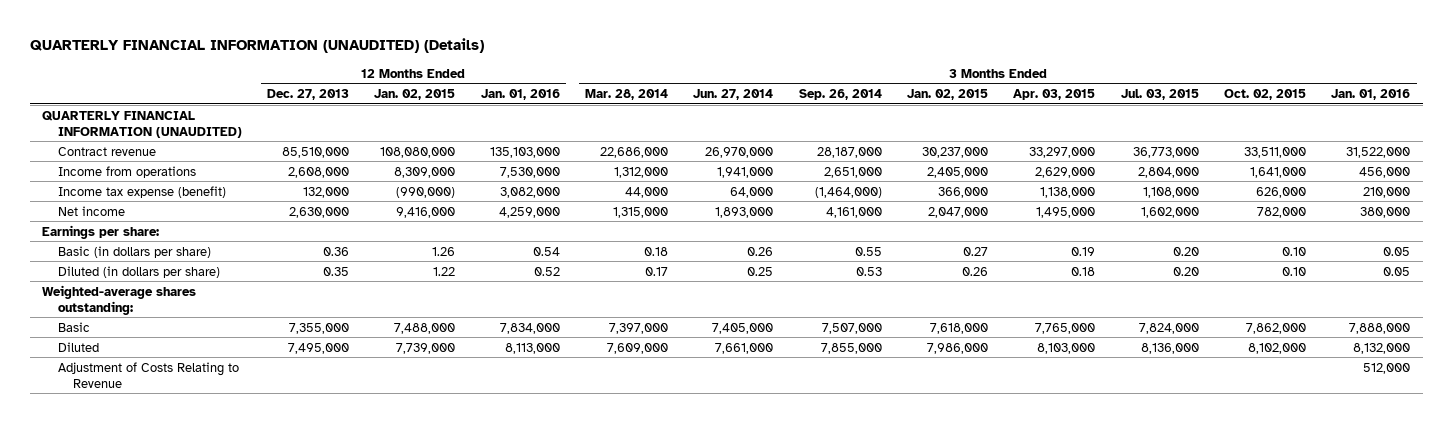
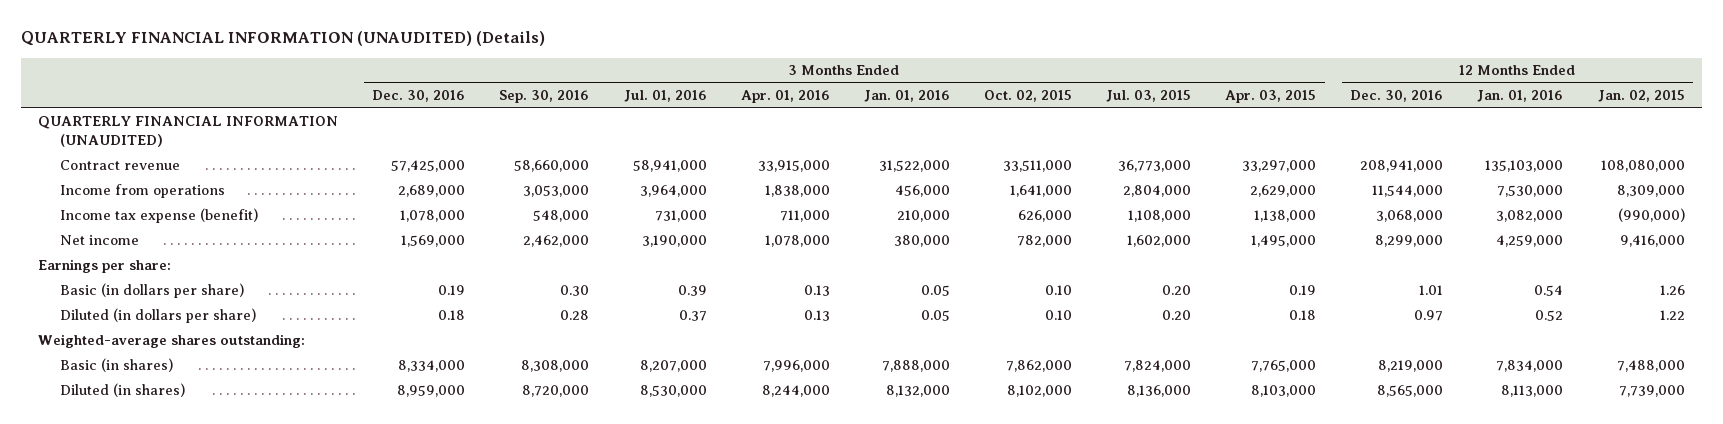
[266,89,349,101] Dec. 27, 2013 -> none
[585,89,669,101] Mar. 28, 2014 -> none
[693,89,774,101] Jun. 27, 2014 -> none
[798,89,882,101] Sep. 26, 2014 -> none
[907,89,989,101] Jan. 02, 2015 -> none
none -> [372,90,466,103] Dec. 30, 2016
none -> [499,90,590,104] Sep. 30, 2016
none -> [623,90,707,103] Jul. 01, 2016
none -> [740,90,830,104] Apr. 01, 2016
none -> [1350,90,1444,103] Dec. 30, 2016
[57,361,239,388] Adjustment of Costs Relating to Revenue -> none
[57,321,90,332] Basic -> [59,358,173,373] Basic (in shares)
[57,341,99,352] Diluted -> [59,383,185,398] Diluted (in shares)

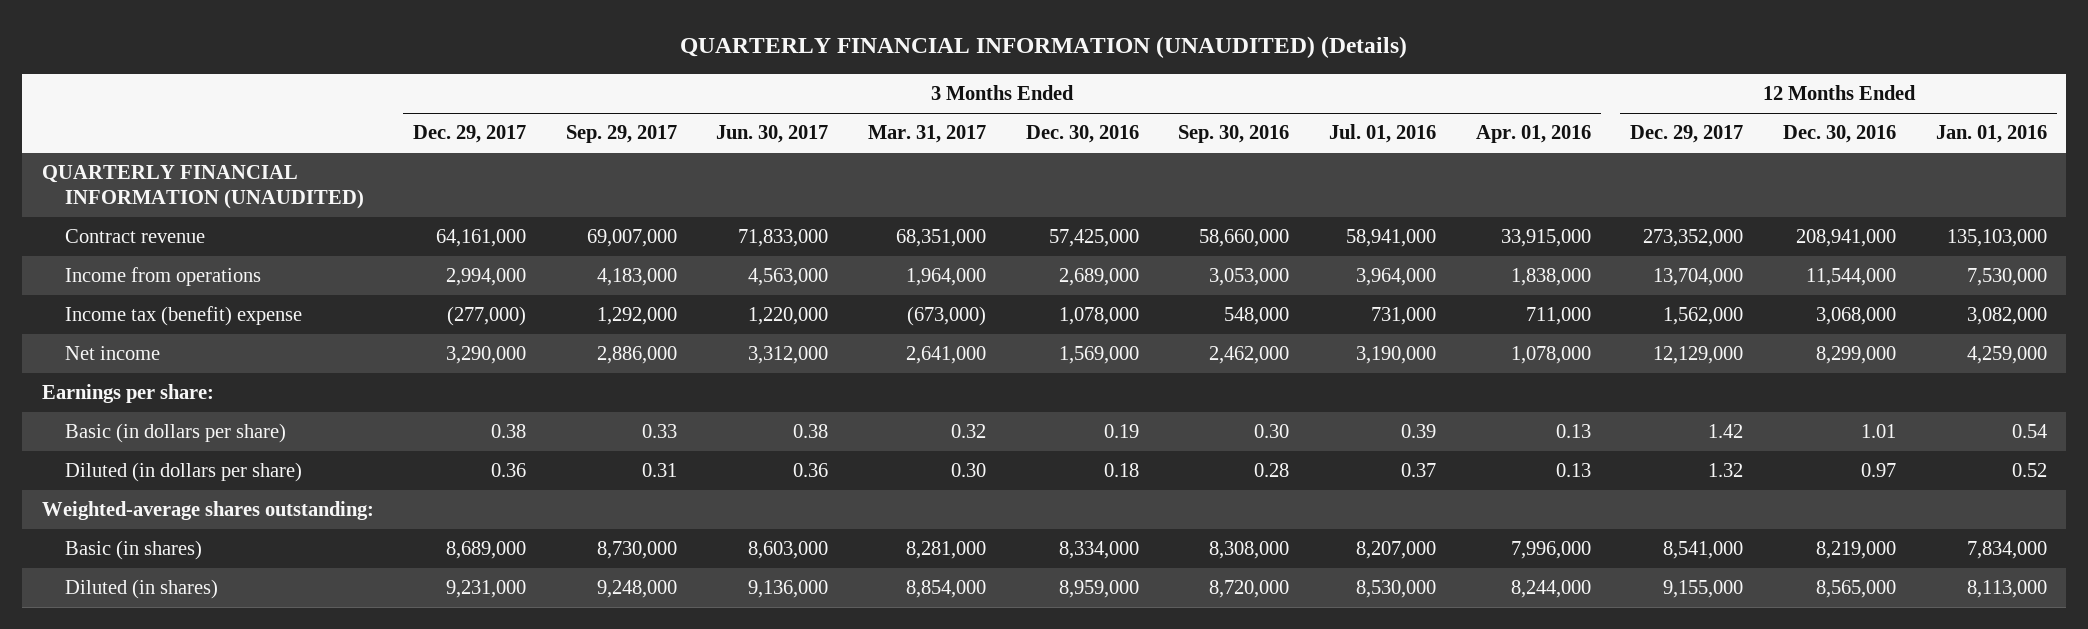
[863,90,950,103] Jan. 01, 2016 -> none
[983,90,1072,103] Oct. 02, 2015 -> none
[1106,90,1192,103] Jul. 03, 2015 -> none
[1225,90,1317,104] Apr. 03, 2015 -> none
[1597,90,1685,103] Jan. 02, 2015 -> none
none -> [413,125,527,144] Dec. 29, 2017
none -> [565,125,677,144] Sep. 29, 2017
none -> [716,125,829,144] Jun. 30, 2017
none -> [868,125,987,144] Mar. 31, 2017
none -> [1630,125,1744,144] Dec. 29, 2017
[59,208,258,224] Income tax expense (benefit) -> [65,306,303,327] Income tax (benefit) expense

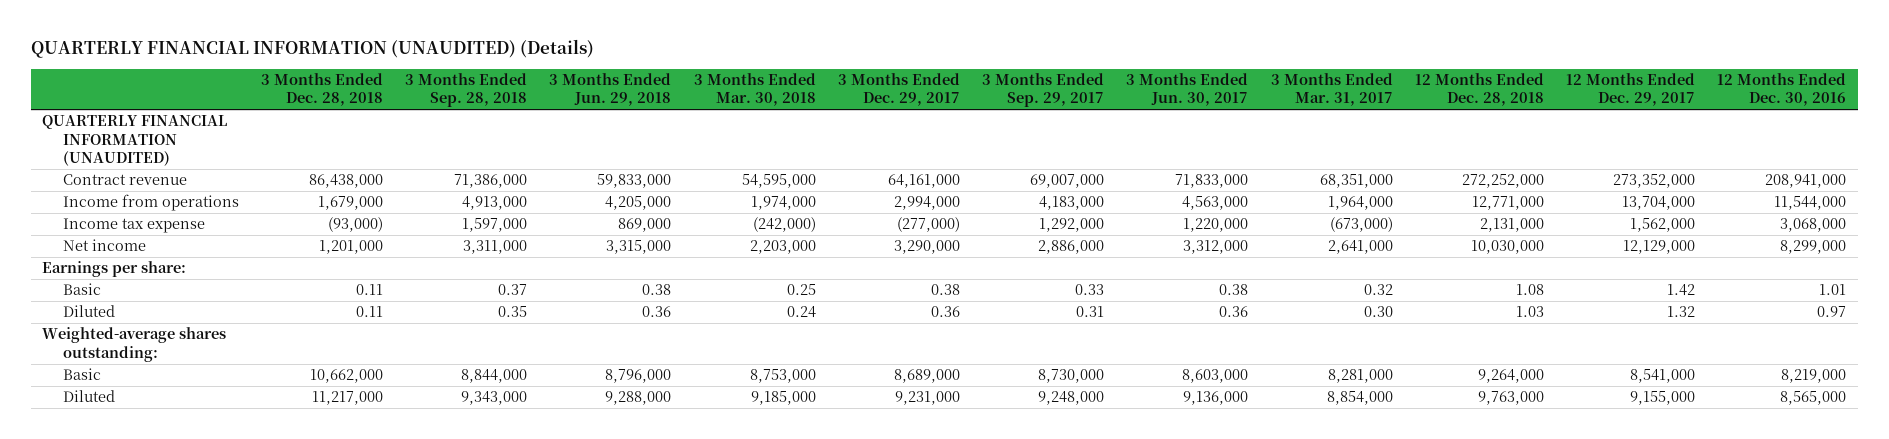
[1025,125,1139,144] Dec. 30, 2016 -> none
[1178,125,1290,144] Sep. 30, 2016 -> none
[1329,124,1437,144] Jul. 01, 2016 -> none
[1475,125,1591,144] Apr. 01, 2016 -> none
[1935,125,2047,144] Jan. 01, 2016 -> none
none -> [260,72,383,107] 3 Months Ended Dec. 28, 2018
none -> [405,72,528,108] 3 Months Ended Sep. 28, 2018
none -> [549,72,672,107] 3 Months Ended Jun. 29, 2018
none -> [693,72,816,107] 3 Months Ended Mar. 30, 2018
none -> [1414,72,1544,107] 12 Months Ended Dec. 28, 2018
[65,306,303,327] Income tax (benefit) expense -> [62,218,205,234] Income tax expense
[65,423,287,444] Basic (in dollars per share) -> [62,283,101,296] Basic
[65,462,303,483] Diluted (in dollars per share) -> [62,305,115,318] Diluted
[65,540,203,561] Basic (in shares) -> [62,368,101,381] Basic
[65,579,219,600] Diluted (in shares) -> [62,390,115,403] Diluted

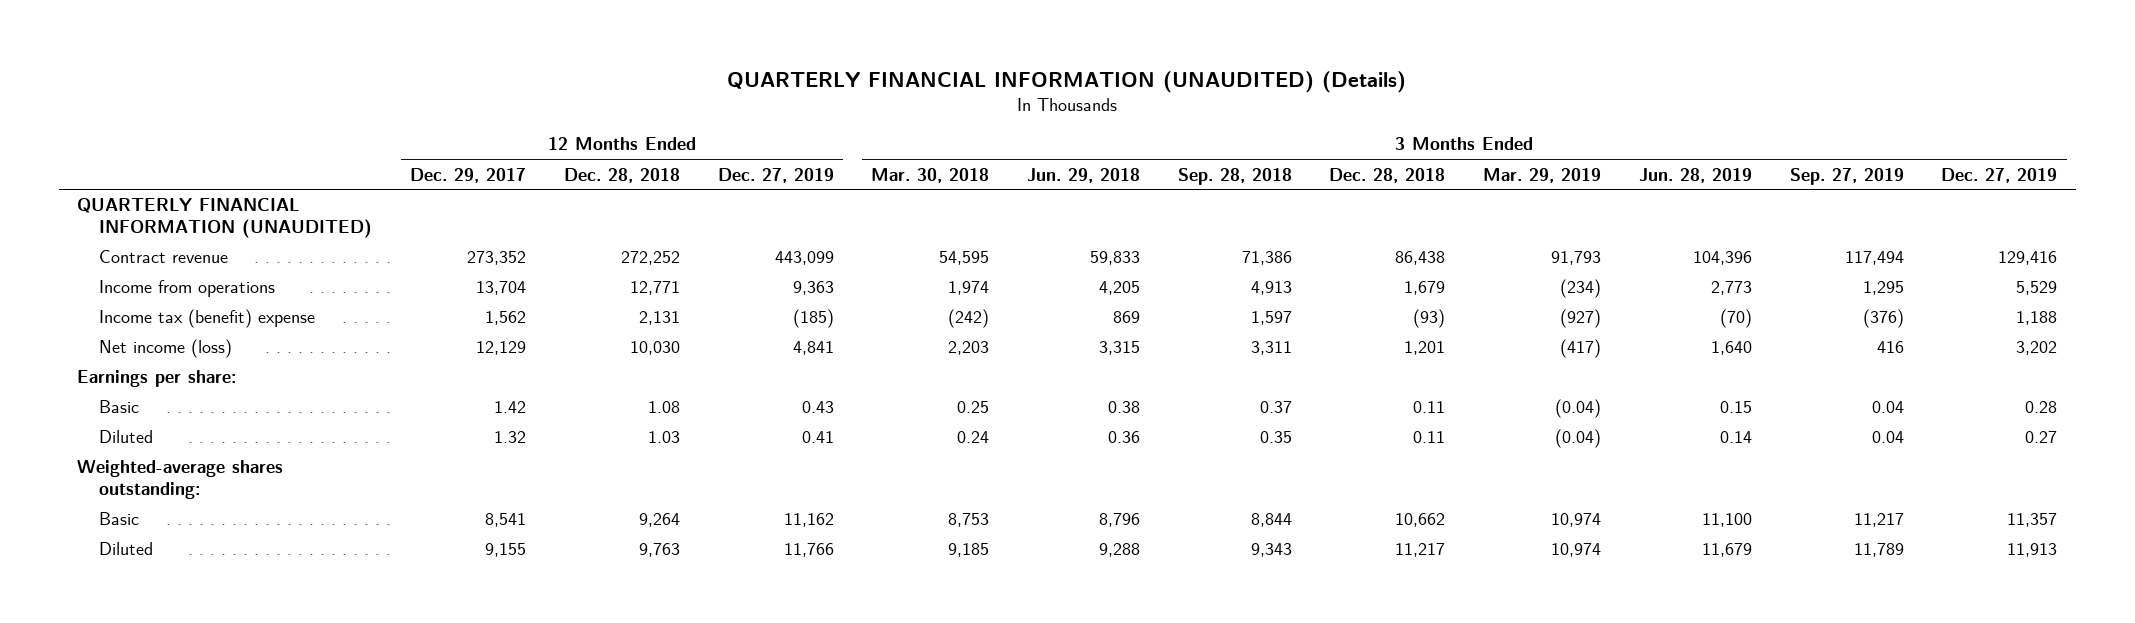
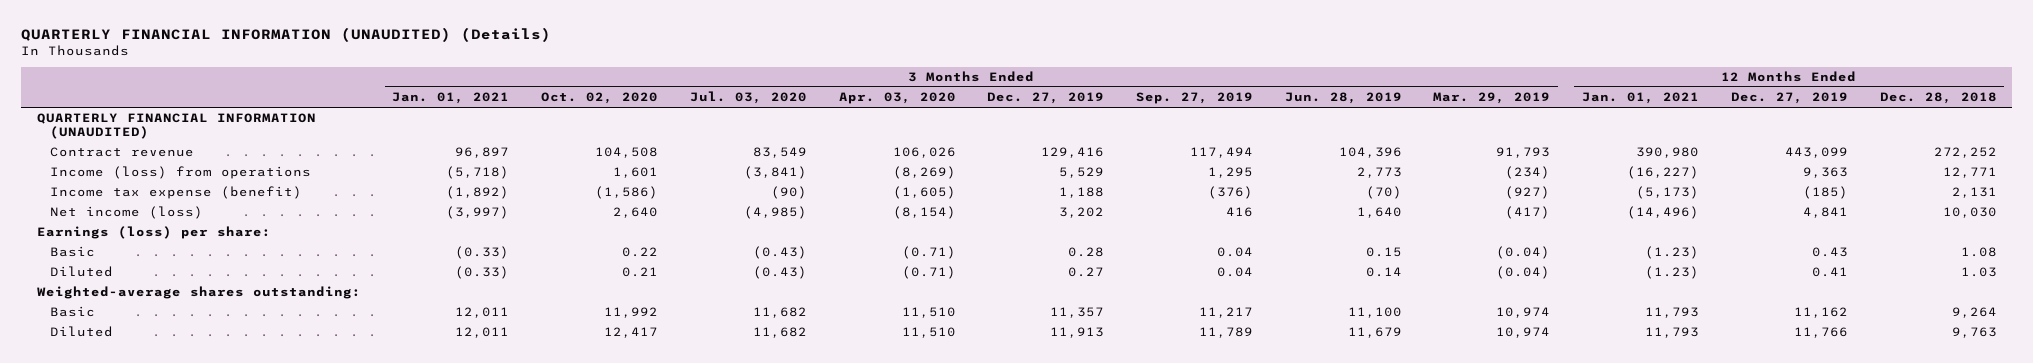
[410,167,527,183] Dec. 29, 2017 -> none
[871,167,990,183] Mar. 30, 2018 -> none
[1026,167,1140,183] Jun. 29, 2018 -> none
[1177,167,1292,185] Sep. 28, 2018 -> none
[1329,167,1446,183] Dec. 28, 2018 -> none
none -> [392,92,510,105] Jan. 01, 2021
none -> [541,92,659,105] Oct. 02, 2020
none -> [689,91,807,105] Jul. 03, 2020
none -> [838,92,956,105] Apr. 03, 2020
none -> [1582,92,1700,105] Jan. 01, 2021
[99,280,276,298] Income from operations -> [49,166,311,180] Income (loss) from operations
[99,309,316,329] Income tax (benefit) expense -> [49,186,302,200] Income tax expense (benefit)
[77,370,237,388] Earnings per share: -> [36,226,271,240] Earnings (loss) per share:

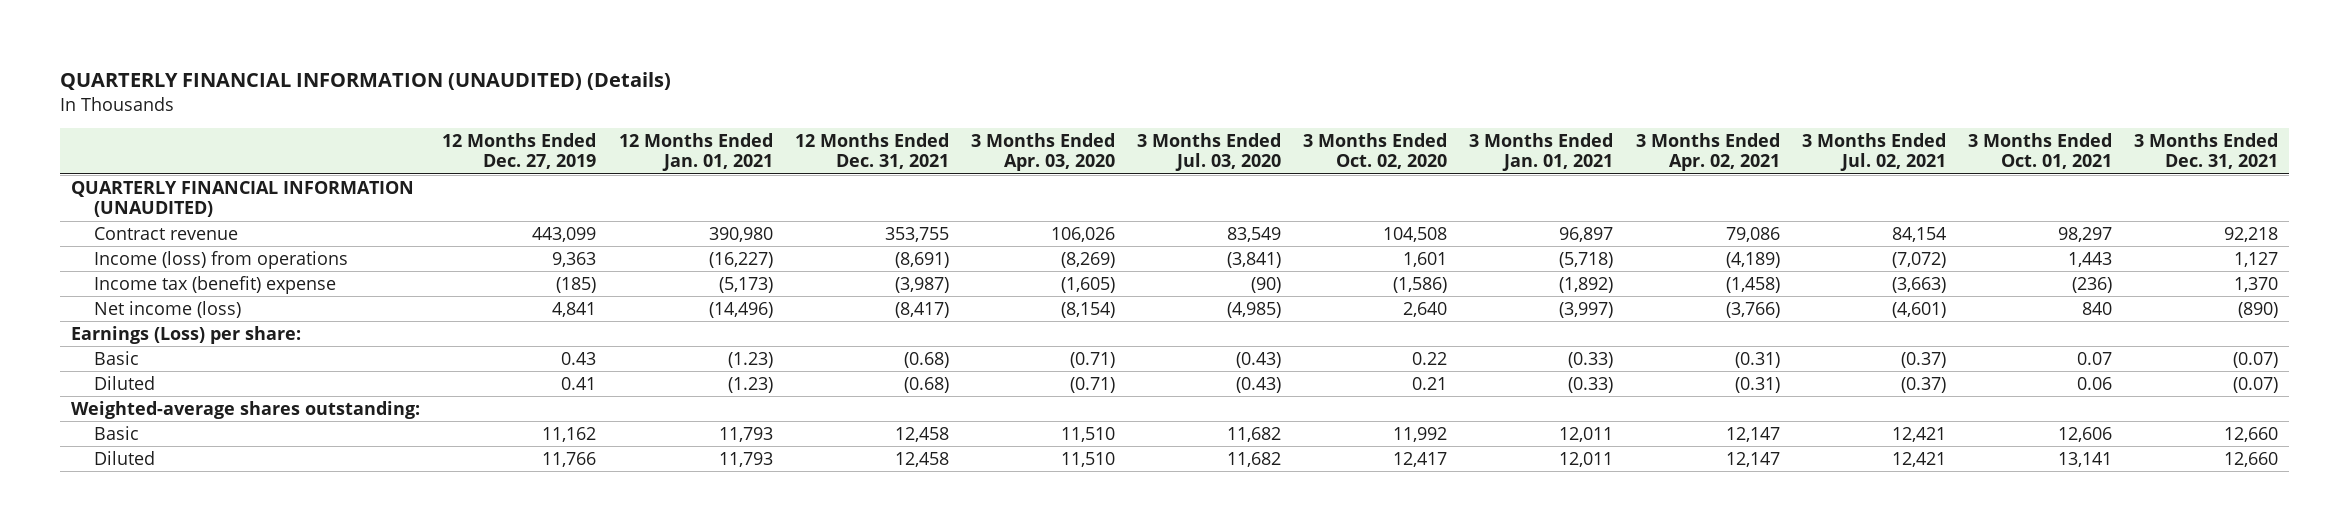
[987,92,1105,105] Dec. 27, 2019 -> none
[1135,92,1253,105] Sep. 27, 2019 -> none
[1284,92,1402,105] Jun. 28, 2019 -> none
[1433,92,1551,105] Mar. 29, 2019 -> none
[1879,92,1997,105] Dec. 28, 2018 -> none
none -> [794,133,949,170] 12 Months Ended Dec. 31, 2021
none -> [1635,133,1780,172] 3 Months Ended Apr. 02, 2021
none -> [1801,133,1946,172] 3 Months Ended Jul. 02, 2021
none -> [1967,133,2112,170] 3 Months Ended Oct. 01, 2021
none -> [2133,133,2278,170] 3 Months Ended Dec. 31, 2021
[49,186,302,200] Income tax expense (benefit) -> [94,275,337,294] Income tax (benefit) expense
[36,226,271,240] Earnings (loss) per share: -> [71,325,302,344] Earnings (Loss) per share:

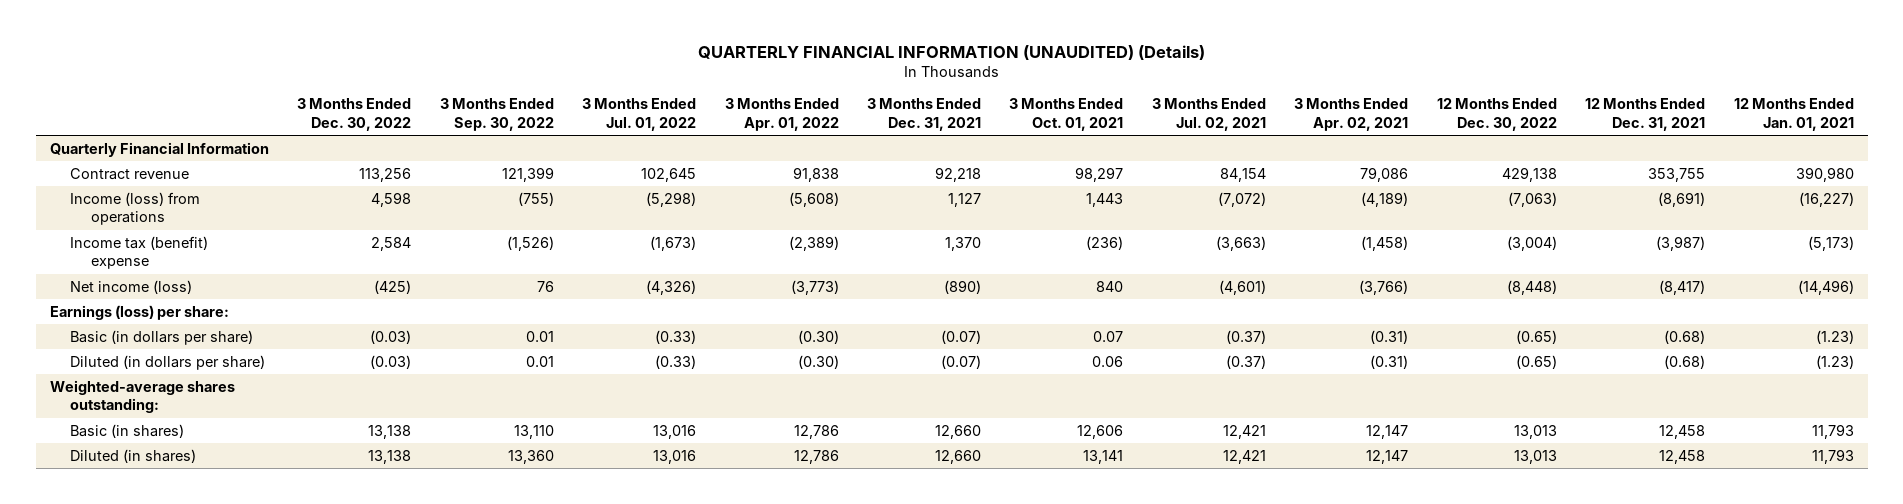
[442,133,597,170] 12 Months Ended Dec. 27, 2019 -> none
[970,133,1115,172] 3 Months Ended Apr. 03, 2020 -> none
[1137,133,1282,172] 3 Months Ended Jul. 03, 2020 -> none
[1303,133,1448,170] 3 Months Ended Oct. 02, 2020 -> none
[1469,133,1614,172] 3 Months Ended Jan. 01, 2021 -> none
none -> [297,98,412,131] 3 Months Ended Dec. 30, 2022
none -> [439,98,554,131] 3 Months Ended Sep. 30, 2022
none -> [582,98,697,131] 3 Months Ended Jul. 01, 2022
none -> [724,98,839,131] 3 Months Ended Apr. 01, 2022
none -> [1436,98,1557,131] 12 Months Ended Dec. 30, 2022
[71,180,415,218] QUARTERLY FINANCIAL INFORMATION (UNAUDITED) -> [49,141,269,157] Quarterly Financial Information
[71,325,302,344] Earnings (Loss) per share: -> [49,304,229,320] Earnings (loss) per share:
[94,350,140,365] Basic -> [70,329,254,345] Basic (in dollars per share)
[94,375,156,390] Diluted -> [70,354,266,370] Diluted (in dollars per share)
[94,425,140,440] Basic -> [70,423,185,438] Basic (in shares)
[94,450,156,465] Diluted -> [70,448,197,463] Diluted (in shares)

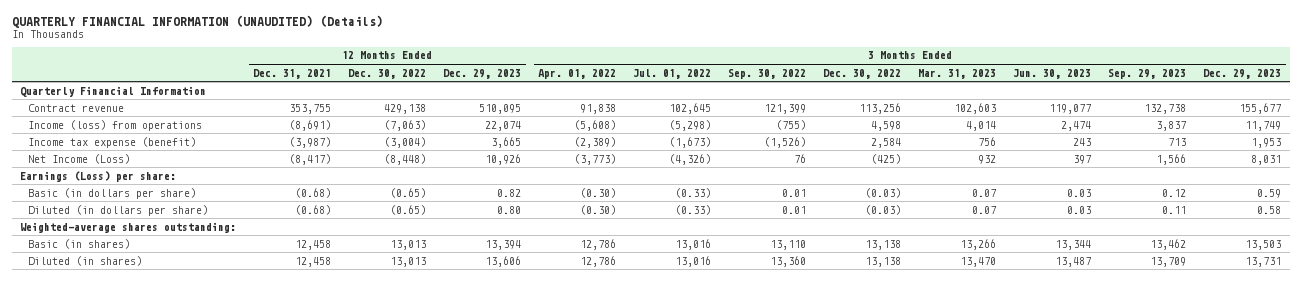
[867,98,982,131] 3 Months Ended Dec. 31, 2021 -> none
[1009,98,1124,131] 3 Months Ended Oct. 01, 2021 -> none
[1151,98,1266,131] 3 Months Ended Jul. 02, 2021 -> none
[1294,98,1409,131] 3 Months Ended Apr. 02, 2021 -> none
[1733,98,1854,131] 12 Months Ended Jan. 01, 2021 -> none
none -> [443,68,522,79] Dec. 29, 2023
none -> [918,68,997,79] Mar. 31, 2023
none -> [1013,68,1092,79] Jun. 30, 2023
none -> [1108,68,1187,79] Sep. 29, 2023
none -> [1203,68,1282,79] Dec. 29, 2023
[70,235,209,270] Income tax (benefit) expense -> [27,136,196,148] Income tax expense (benefit)
[70,279,193,294] Net income (loss) -> [27,153,130,164] Net Income (Loss)
[49,304,229,320] Earnings (loss) per share: -> [20,170,177,182] Earnings (Loss) per share:

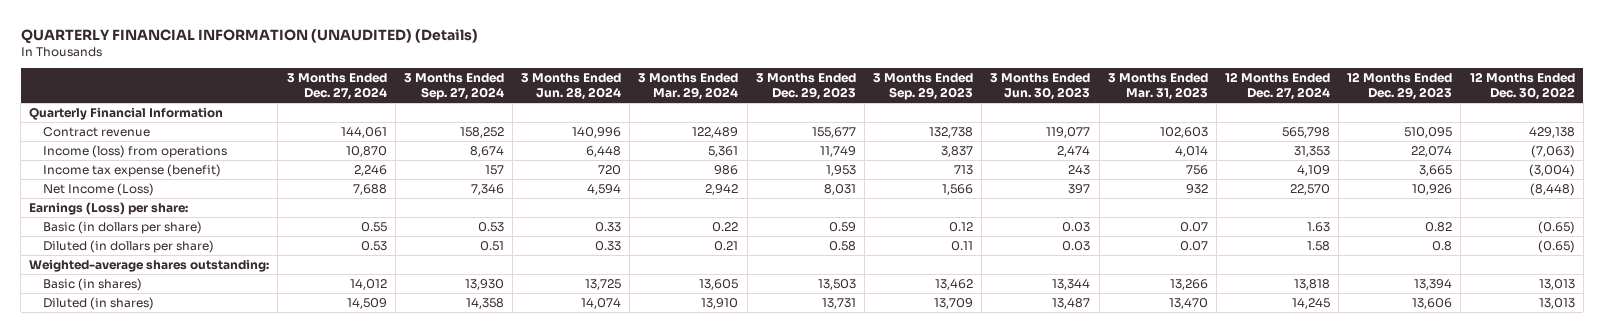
[253,68,332,79] Dec. 31, 2021 -> none
[538,68,617,79] Apr. 01, 2022 -> none
[633,68,712,79] Jul. 01, 2022 -> none
[728,68,807,79] Sep. 30, 2022 -> none
[823,68,902,79] Dec. 30, 2022 -> none
none -> [286,73,387,101] 3 Months Ended Dec. 27, 2024
none -> [403,73,504,101] 3 Months Ended Sep. 27, 2024
none -> [521,73,622,101] 3 Months Ended Jun. 28, 2024
none -> [638,73,739,101] 3 Months Ended Mar. 29, 2024
none -> [1224,72,1330,101] 12 Months Ended Dec. 27, 2024
[497,205,522,214] 0.80 -> [1432,240,1453,251] 0.8

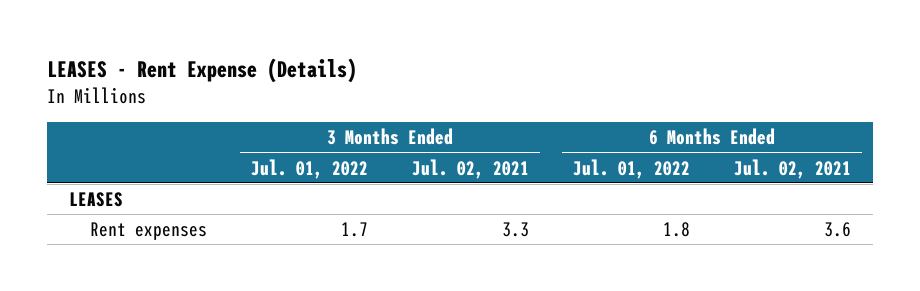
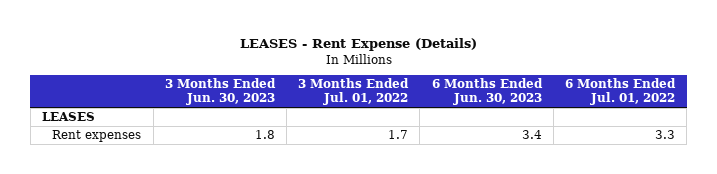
[412,158,530,179] Jul. 02, 2021 -> none
[734,158,852,179] Jul. 02, 2021 -> none
none -> [164,78,276,106] 3 Months Ended Jun. 30, 2023
none -> [431,78,543,106] 6 Months Ended Jun. 30, 2023
[663,221,691,237] 1.8 -> [654,130,675,140] 3.3

